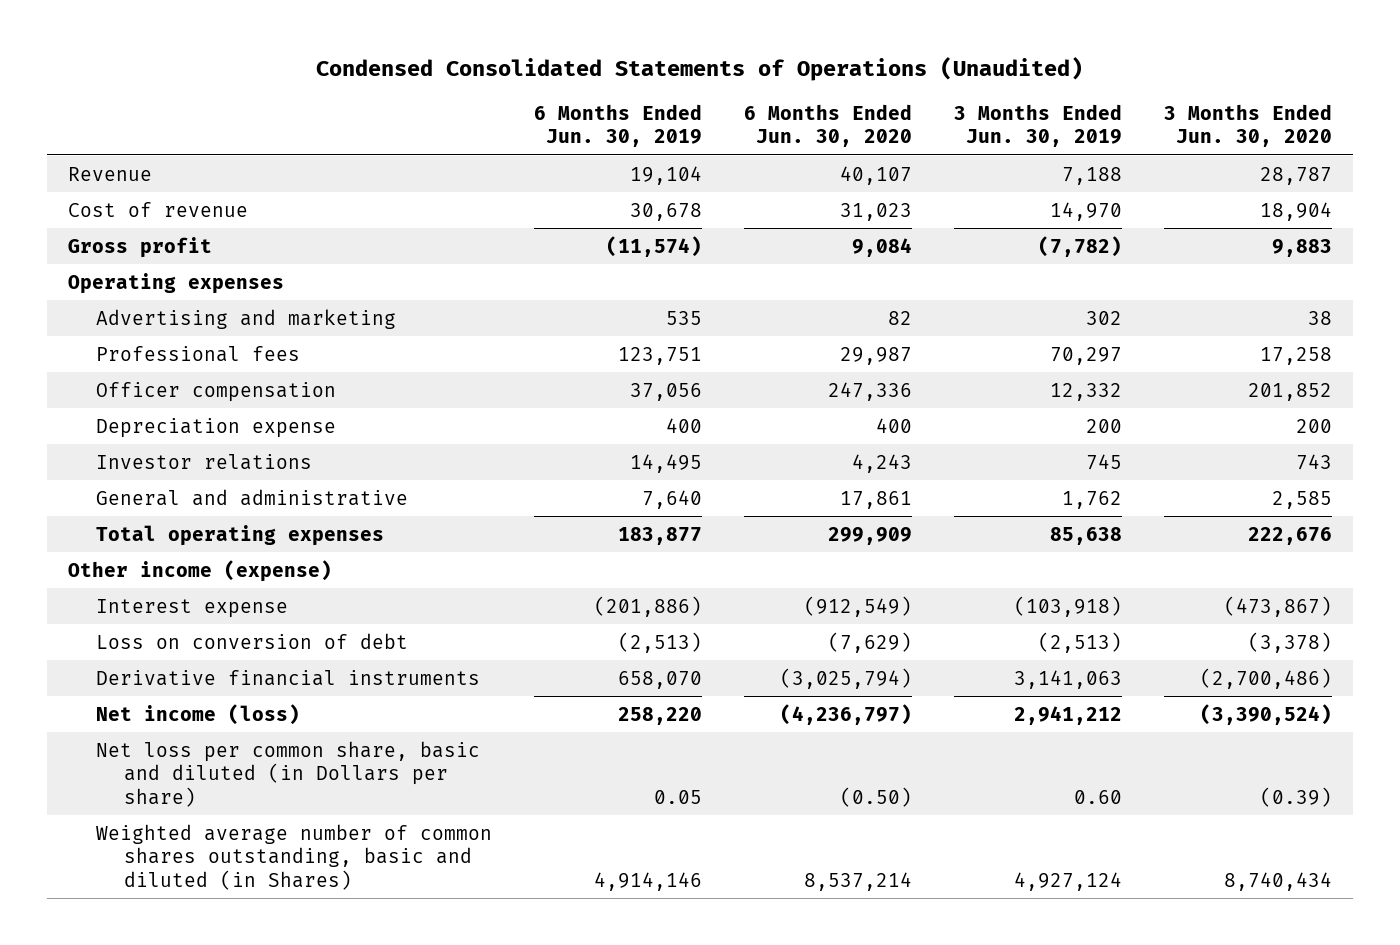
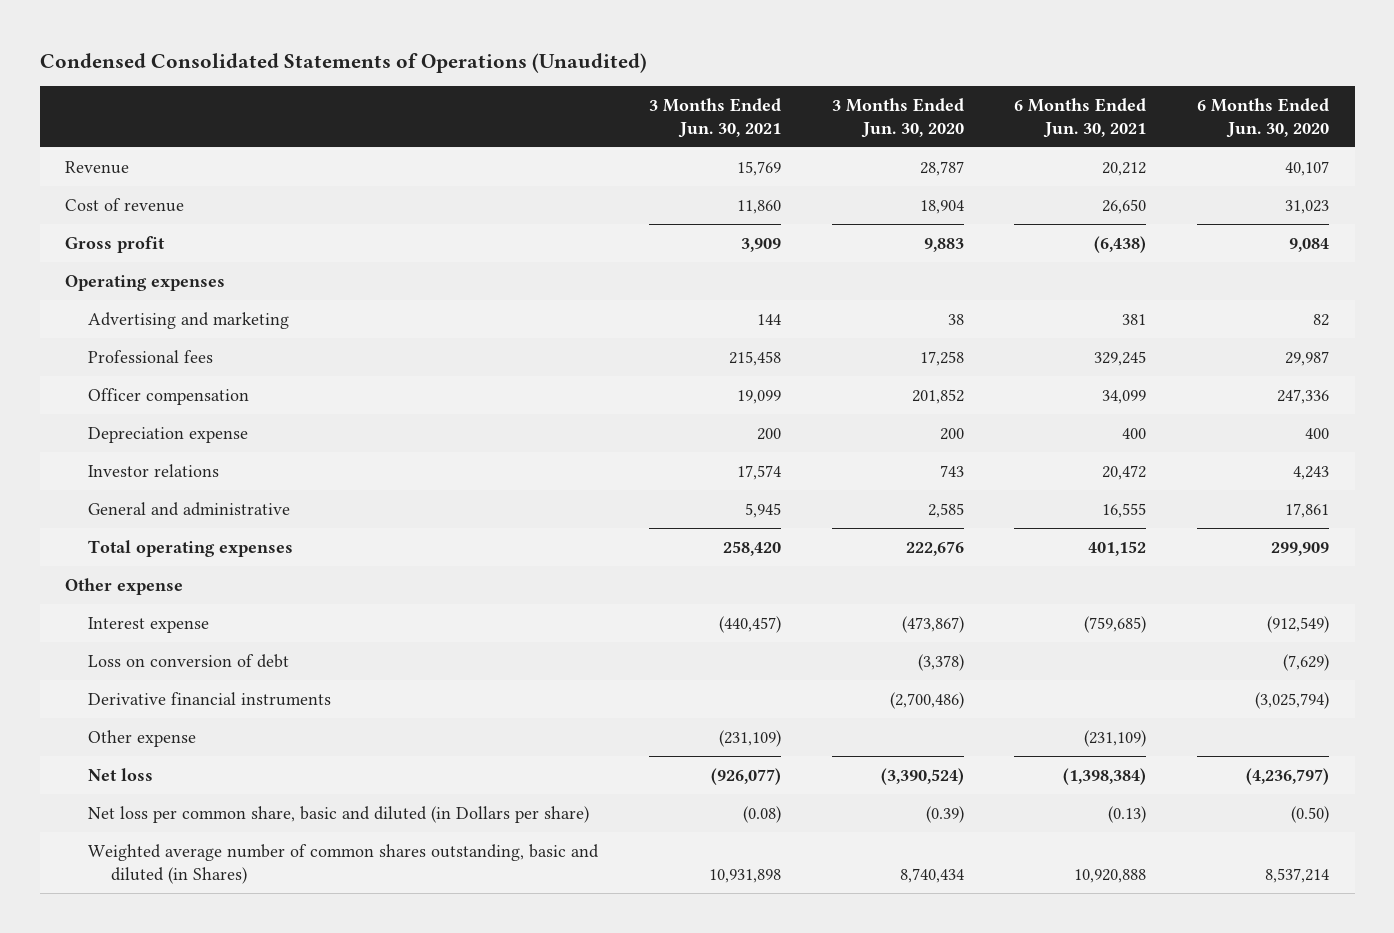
[534,103,703,148] 6 Months Ended Jun. 30, 2019 -> none
[954,103,1123,148] 3 Months Ended Jun. 30, 2019 -> none
none -> [648,97,781,138] 3 Months Ended Jun. 30, 2021
none -> [1014,97,1147,138] 6 Months Ended Jun. 30, 2021
[67,559,332,582] Other income (expense) -> [64,577,183,595] Other expense
none -> [87,729,196,747] Other expense
[96,703,301,725] Net income (loss) -> [87,767,153,781] Net loss

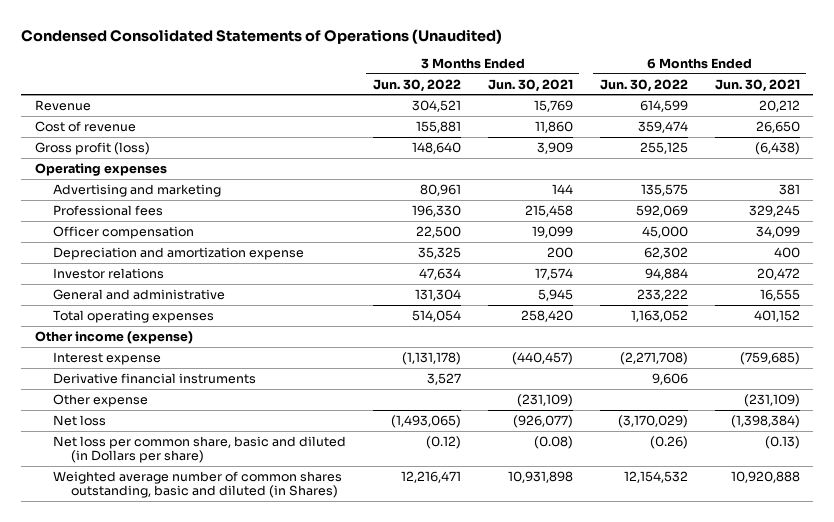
[831,97,964,138] 3 Months Ended Jun. 30, 2020 -> none
[1197,97,1330,138] 6 Months Ended Jun. 30, 2020 -> none
none -> [372,78,461,92] Jun. 30, 2022
none -> [599,78,688,92] Jun. 30, 2022
[64,235,165,253] Gross profit -> [34,141,150,155] Gross profit (loss)
[87,426,248,443] Depreciation expense -> [52,246,304,260] Depreciation and amortization expense
[64,577,183,595] Other expense -> [34,330,193,344] Other income (expense)
[87,653,289,668] Loss on conversion of debt -> none

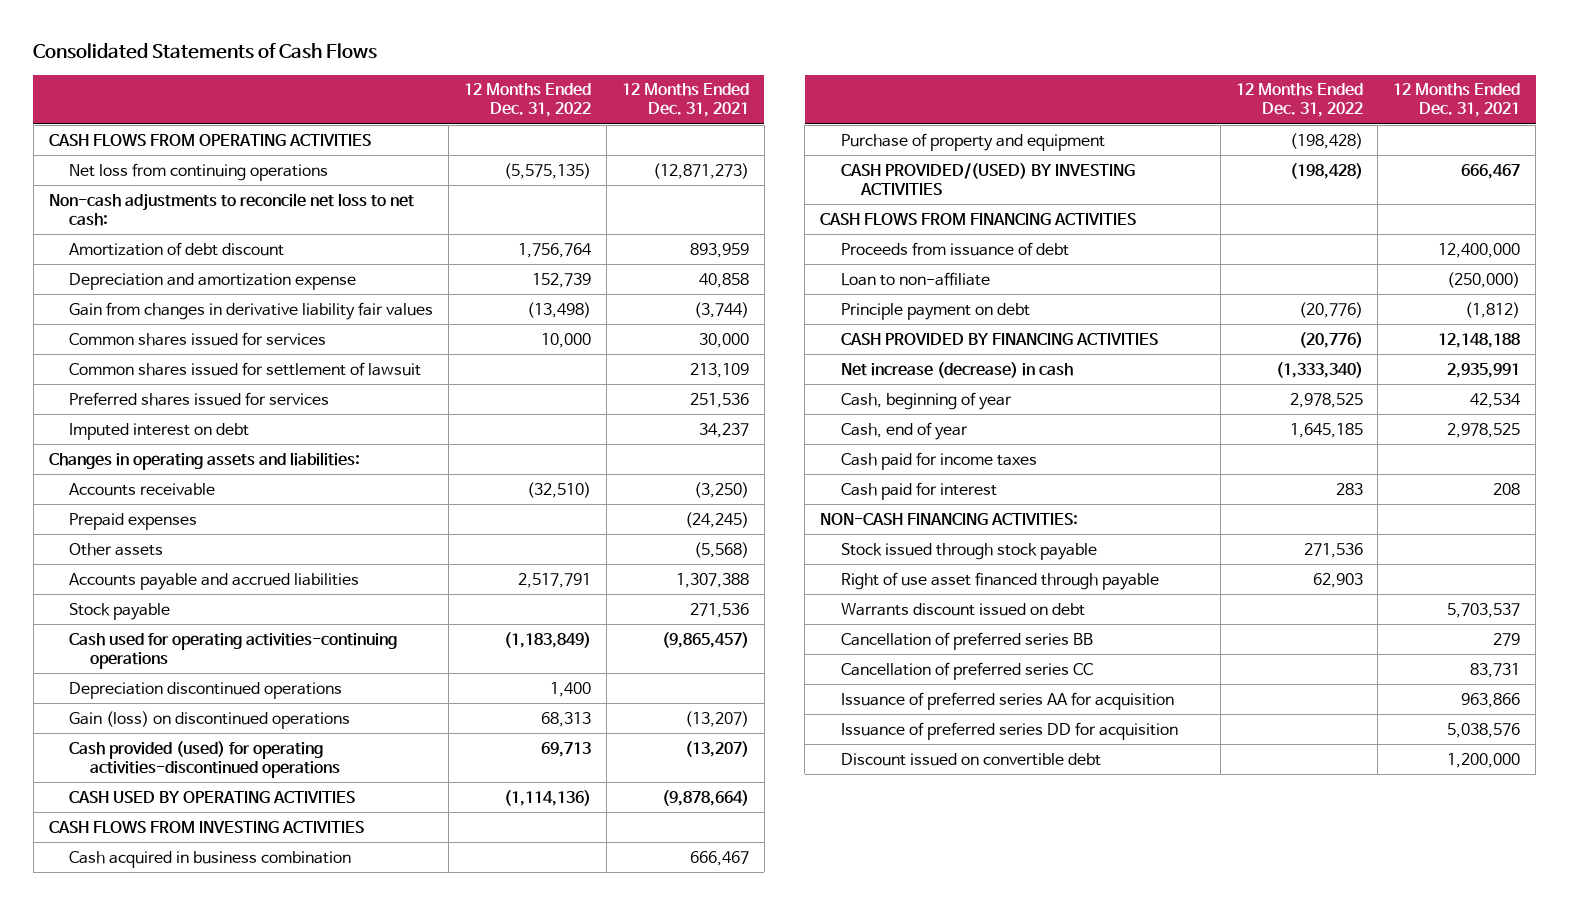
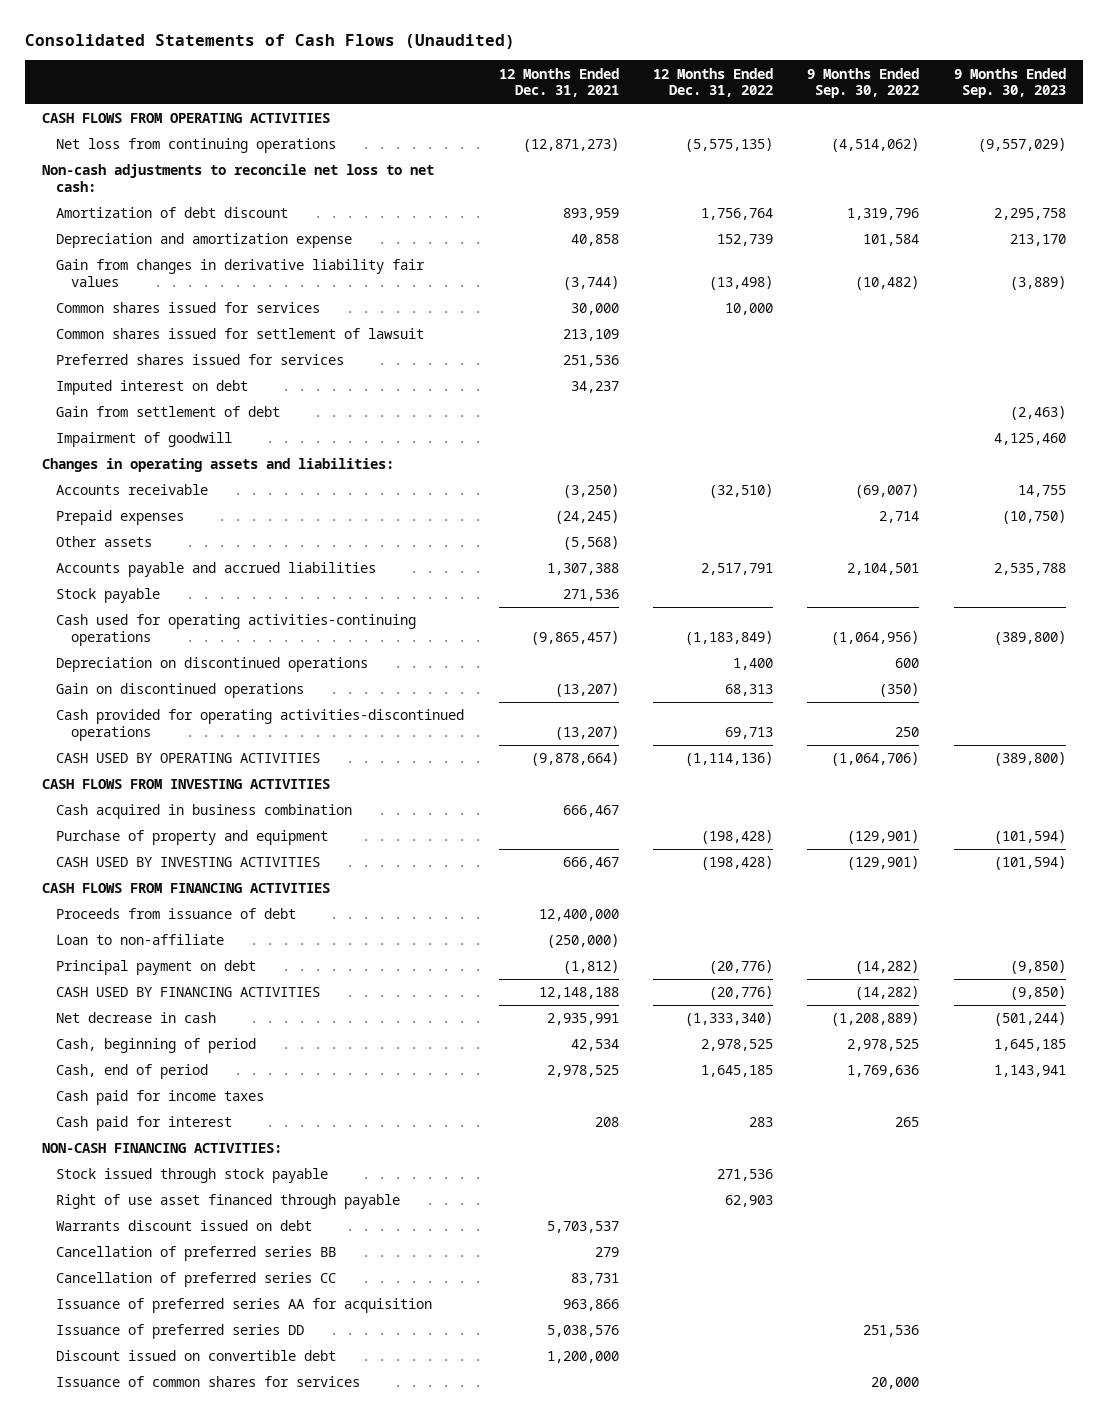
[33,43,378,60] Consolidated Statements of Cash Flows -> [24,34,515,50] Consolidated Statements of Cash Flows (Unaudited)
none -> [807,67,920,99] 9 Months Ended Sep. 30, 2022
none -> [953,67,1066,99] 9 Months Ended Sep. 30, 2023
none -> [56,406,281,418] Gain from settlement of debt
none -> [56,432,233,448] Impairment of goodwill
[69,681,343,699] Depreciation discontinued operations -> [56,657,369,673] Depreciation on discontinued operations
[69,710,351,729] Gain (loss) on discontinued operations -> [56,683,305,699] Gain on discontinued operations
[69,740,340,778] Cash provided (used) for operating activities-discontinued operations -> [56,709,465,741] Cash provided for operating activities-discontinued operations
[840,162,1135,195] CASH PROVIDED/(USED) BY INVESTING ACTIVITIES -> [56,857,321,868] CASH USED BY INVESTING ACTIVITIES
[840,302,1030,320] Principle payment on debt -> [56,960,257,976] Principal payment on debt
[840,332,1158,345] CASH PROVIDED BY FINANCING ACTIVITIES -> [56,987,321,998] CASH USED BY FINANCING ACTIVITIES
[840,361,1073,378] Net increase (decrease) in cash -> [56,1012,217,1024] Net decrease in cash
[840,391,1012,410] Cash, beginning of year -> [56,1038,257,1054] Cash, beginning of period
[840,421,968,440] Cash, end of year -> [56,1064,209,1080] Cash, end of period
[840,721,1178,740] Issuance of preferred series DD for acquisition -> [56,1324,305,1340] Issuance of preferred series DD
none -> [56,1376,361,1388] Issuance of common shares for services

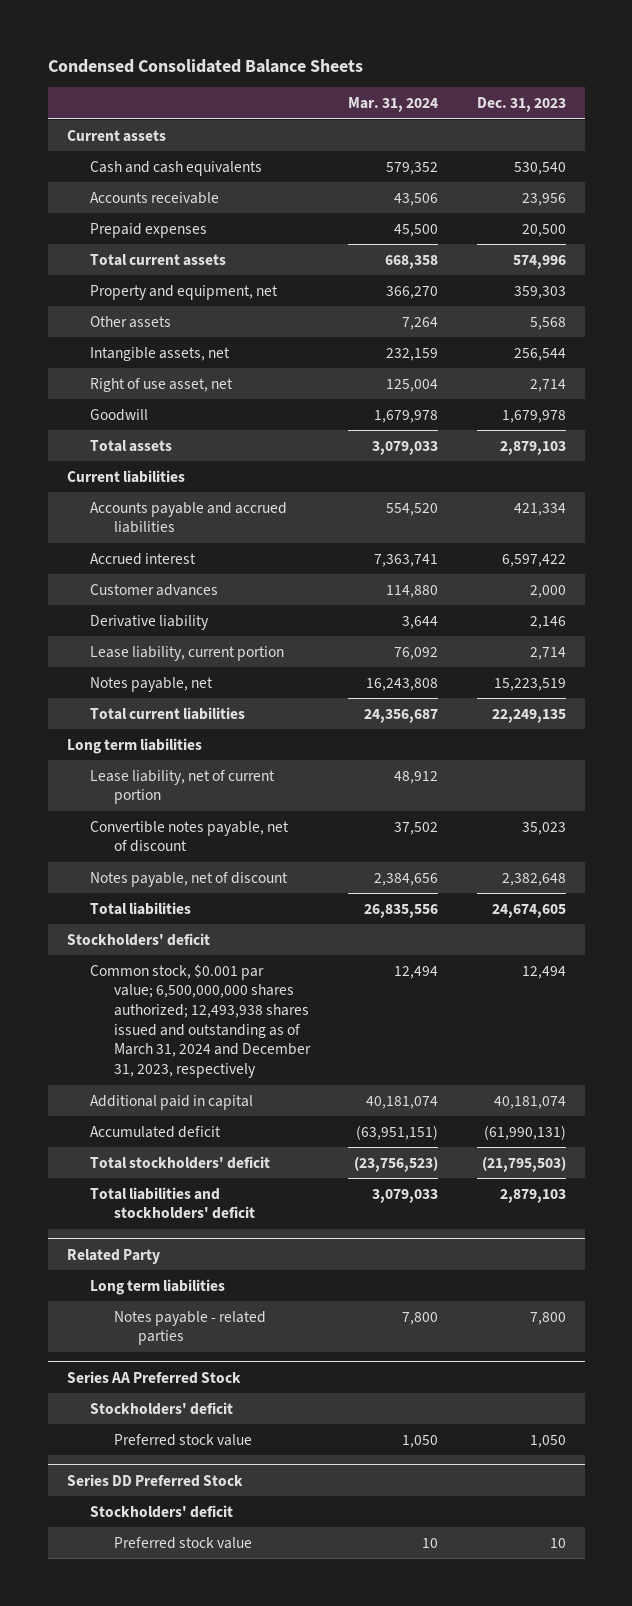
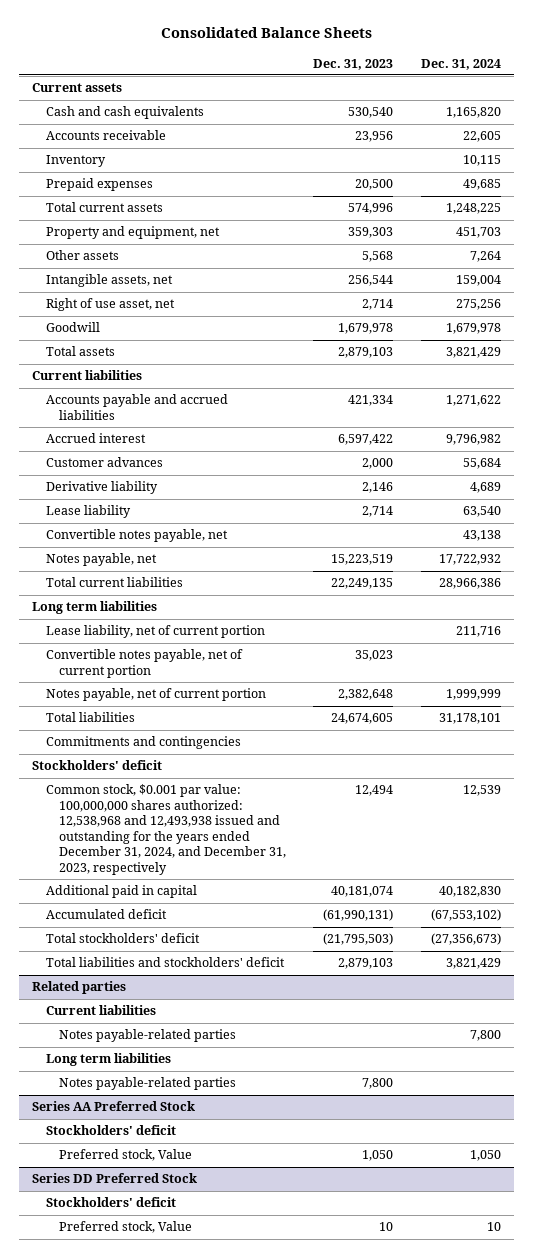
[47,58,363,73] Condensed Consolidated Balance Sheets -> [160,27,372,39] Consolidated Balance Sheets
[348,97,439,113] Mar. 31, 2024 -> none
none -> [420,58,501,70] Dec. 31, 2024
none -> [45,155,106,168] Inventory
[90,645,285,661] Lease liability, current portion -> [45,505,131,519] Lease liability
none -> [45,529,228,543] Convertible notes payable, net
[90,820,290,853] Convertible notes payable, net of discount -> [45,649,243,678] Convertible notes payable, net of current portion
[90,871,289,887] Notes payable, net of discount -> [45,688,266,702] Notes payable, net of current portion
none -> [45,736,241,750] Commitments and contingencies
[90,963,311,1079] Common stock, $0.001 par value; 6,500,000,000 shares authorized; 12,493,938 shares issued and outstanding as of March 31, 2024 and December 31, 2023, respectively -> [45,784,287,875] Common stock, $0.001 par value: 100,000,000 shares authorized: 12,538,968 and 12,493,938 issued and outstanding for the years ended December 31, 2024, and December 31, 2023, respectively
[66,1248,160,1264] Related Party -> [32,981,127,995] Related parties
none -> [45,1005,156,1016] Current liabilities
none -> [59,1029,237,1043] Notes payable-related parties
[113,1310,266,1346] Notes payable - related parties -> [59,1077,237,1091] Notes payable-related parties
[113,1433,252,1446] Preferred stock value -> [59,1149,193,1162] Preferred stock, Value
[113,1536,252,1549] Preferred stock value -> [59,1221,193,1234] Preferred stock, Value

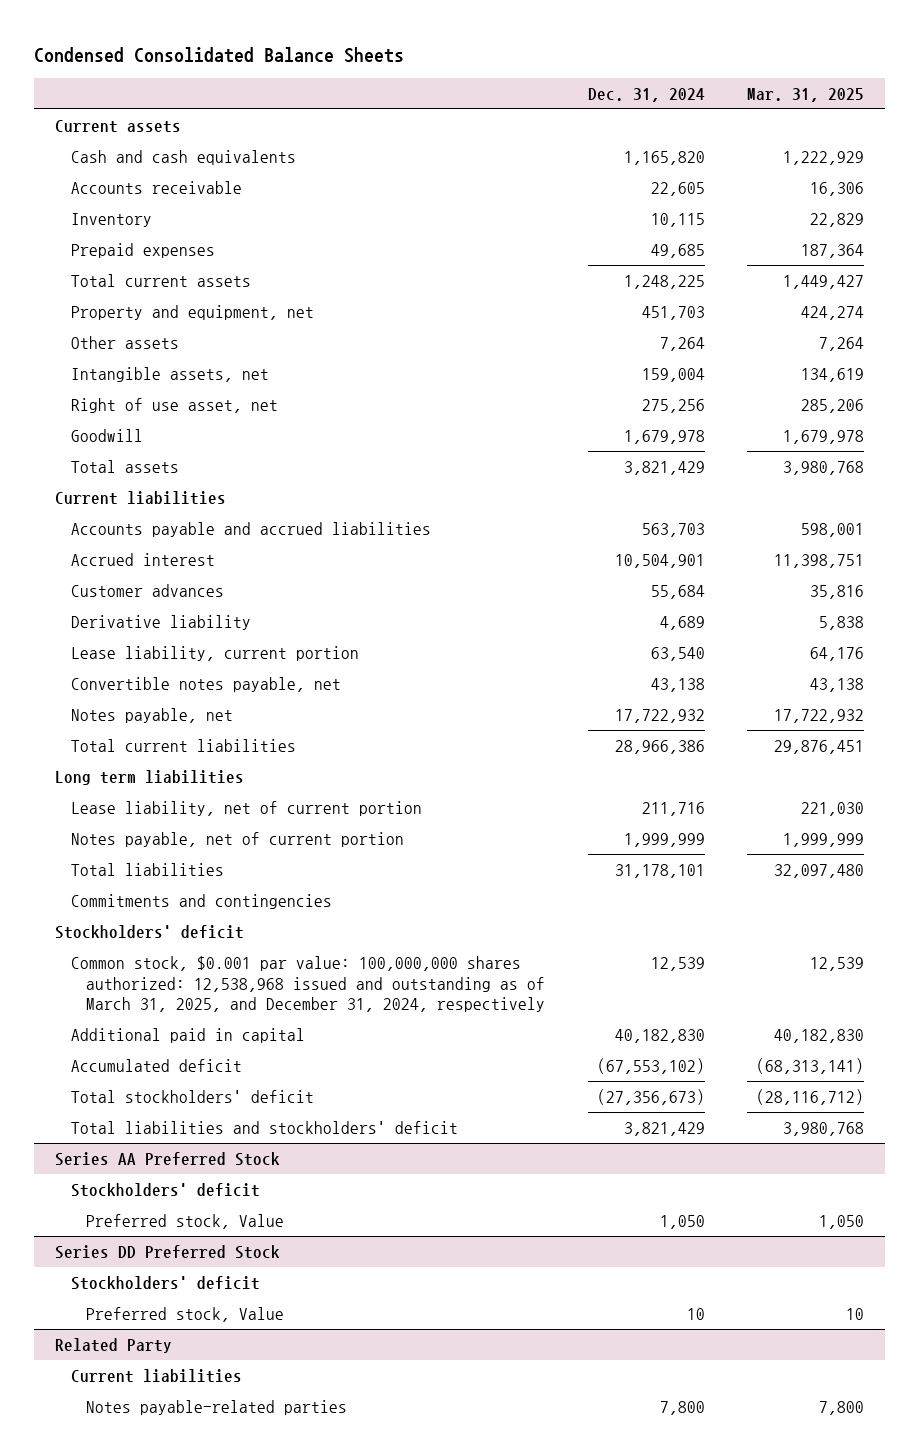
[160,27,372,39] Consolidated Balance Sheets -> [34,46,405,63] Condensed Consolidated Balance Sheets
[313,58,394,70] Dec. 31, 2023 -> none
none -> [746,87,864,102] Mar. 31, 2025
[445,395,501,407] 1,271,622 -> [641,523,705,538] 563,703
[445,434,501,446] 9,796,982 -> [614,554,705,569] 10,504,901
[45,505,131,519] Lease liability -> [70,646,359,662] Lease liability, current portion
[45,649,243,678] Convertible notes payable, net of current portion -> none
[45,784,287,875] Common stock, $0.001 par value: 100,000,000 shares authorized: 12,538,968 and 12,493,938 issued and outstanding for the years ended December 31, 2024, and December 31, 2023, respectively -> [70,956,546,1013] Common stock, $0.001 par value: 100,000,000 shares authorized: 12,538,968 issued and outstanding as of March 31, 2025, and December 31, 2024, respectively
[32,981,127,995] Related parties -> none
[45,1005,156,1016] Current liabilities -> none
[59,1029,237,1043] Notes payable-related parties -> none
[45,1053,171,1067] Long term liabilities -> none
[59,1077,237,1091] Notes payable-related parties -> none
none -> [55,1338,173,1354] Related Party
none -> [70,1369,242,1384] Current liabilities
none -> [86,1400,348,1416] Notes payable-related parties

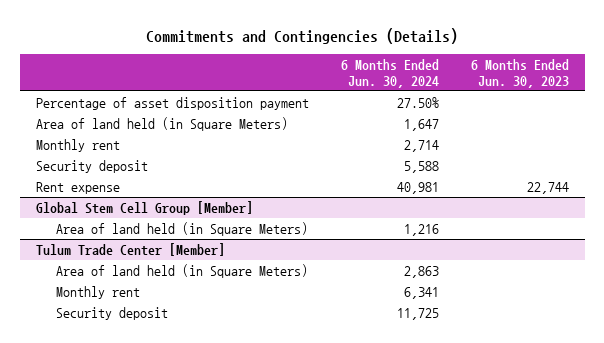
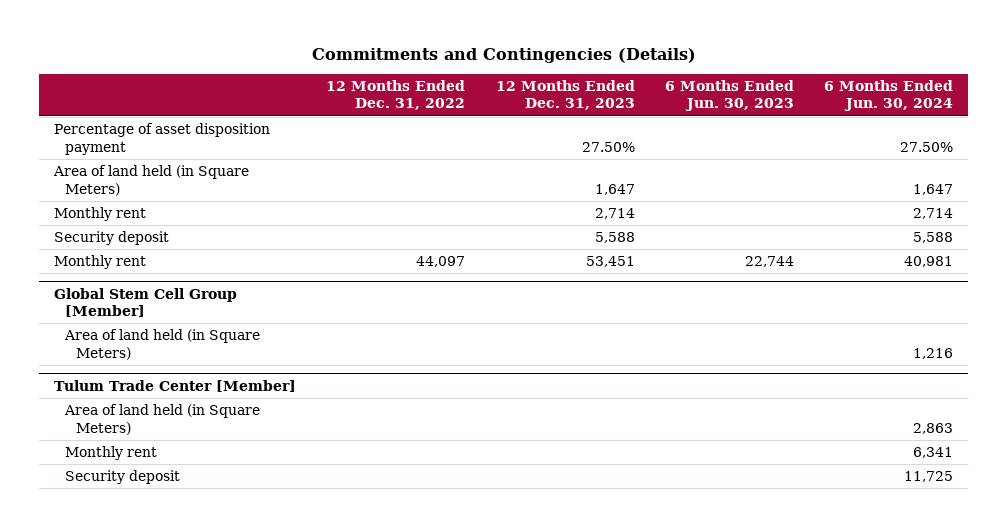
none -> [326,79,466,111] 12 Months Ended Dec. 31, 2022
none -> [495,79,635,111] 12 Months Ended Dec. 31, 2023
[35,181,120,194] Rent expense -> [54,255,147,270] Monthly rent

